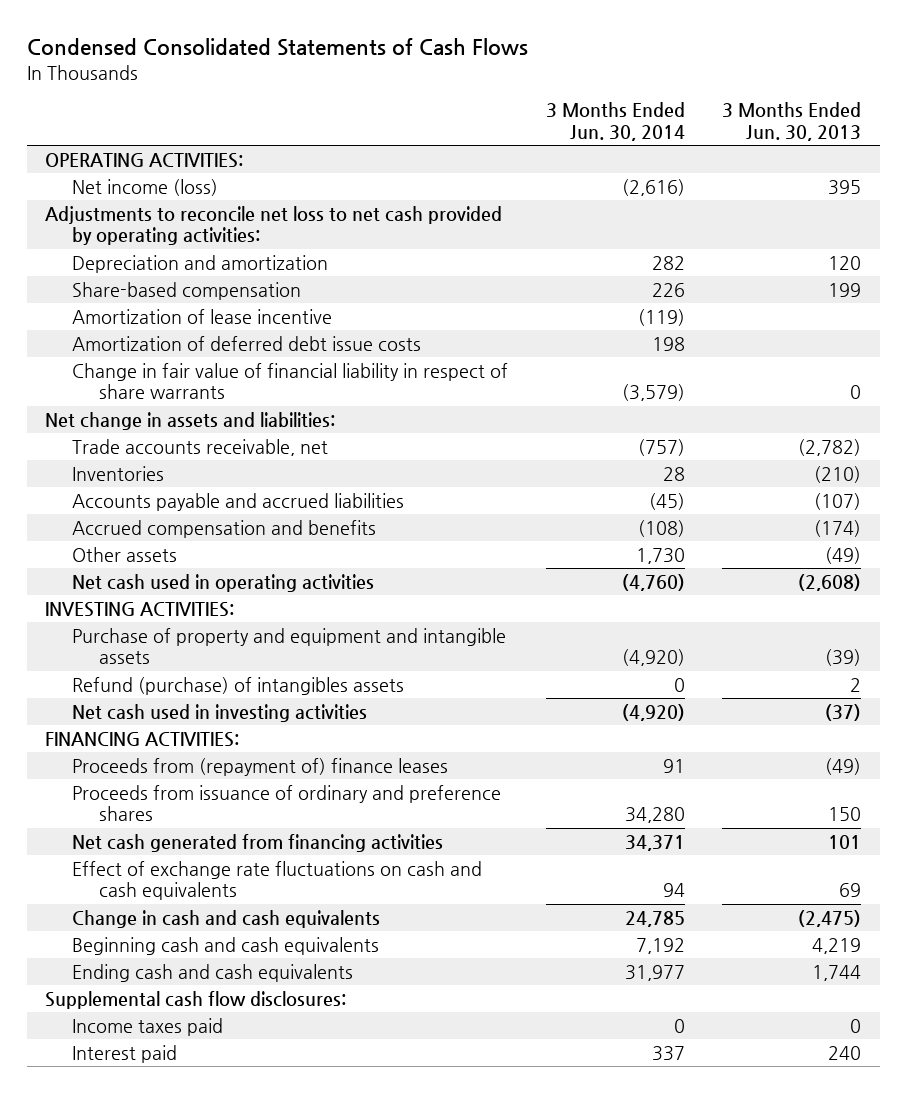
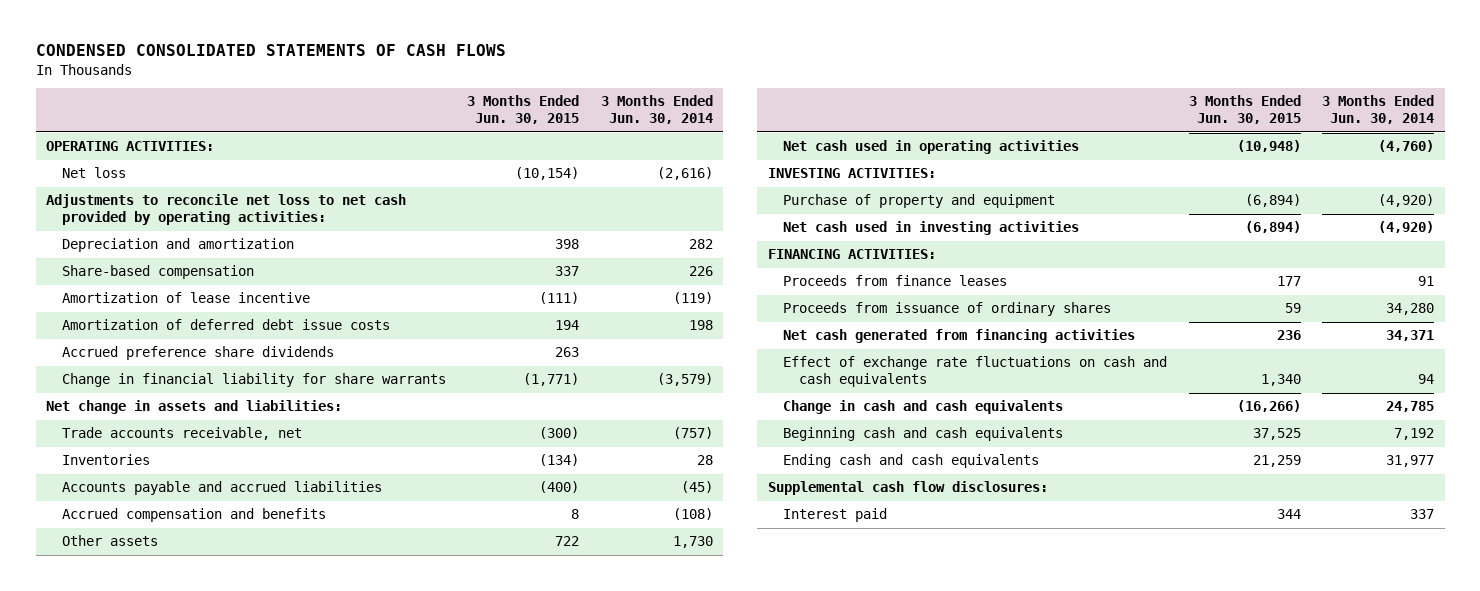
[26,38,528,57] Condensed Consolidated Statements of Cash Flows -> [35,44,506,57] CONDENSED CONSOLIDATED STATEMENTS OF CASH FLOWS
[722,102,862,141] 3 Months Ended Jun. 30, 2013 -> none
none -> [467,95,580,125] 3 Months Ended Jun. 30, 2015
[72,178,219,196] Net income (loss) -> [61,167,126,179] Net loss
none -> [61,346,334,361] Accrued preference share dividends
[72,362,509,400] Change in fair value of financial liability in respect of share warrants -> [61,373,446,388] Change in financial liability for share warrants
[72,676,405,695] Refund (purchase) of intangibles assets -> none
[72,627,507,665] Purchase of property and equipment and intangible assets -> [783,194,1056,209] Purchase of property and equipment
[72,757,449,776] Proceeds from (repayment of) finance leases -> [783,275,1008,287] Proceeds from finance leases
[72,784,502,822] Proceeds from issuance of ordinary and preference shares -> [783,302,1112,317] Proceeds from issuance of ordinary shares
[72,1017,224,1036] Income taxes paid -> none

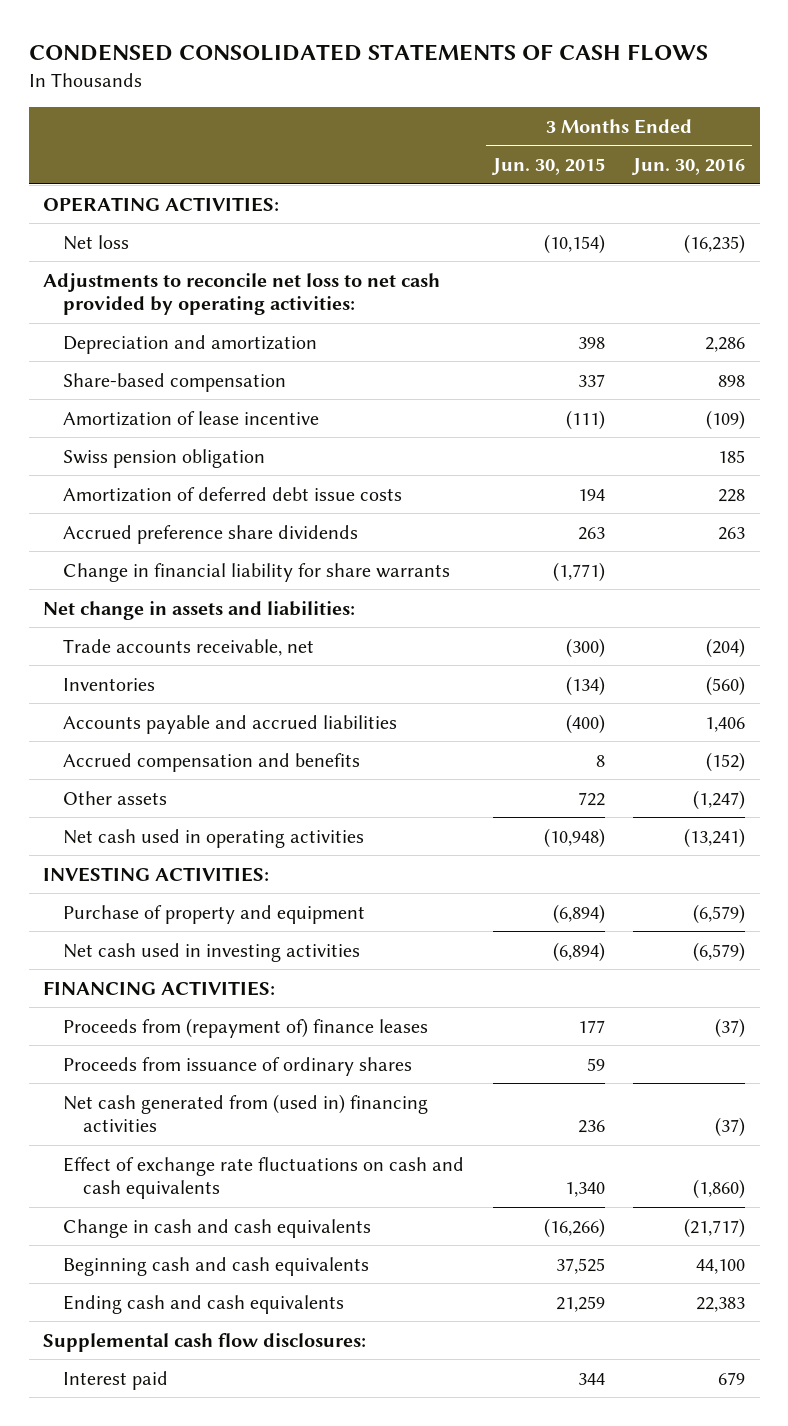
[600,95,713,125] 3 Months Ended Jun. 30, 2014 -> none
none -> [631,158,746,176] Jun. 30, 2016
none -> [63,448,266,468] Swiss pension obligation
[783,275,1008,287] Proceeds from finance leases -> [63,1017,429,1038] Proceeds from (repayment of) finance leases
[783,329,1136,344] Net cash generated from financing activities -> [63,1093,429,1133] Net cash generated from (used in) financing activities

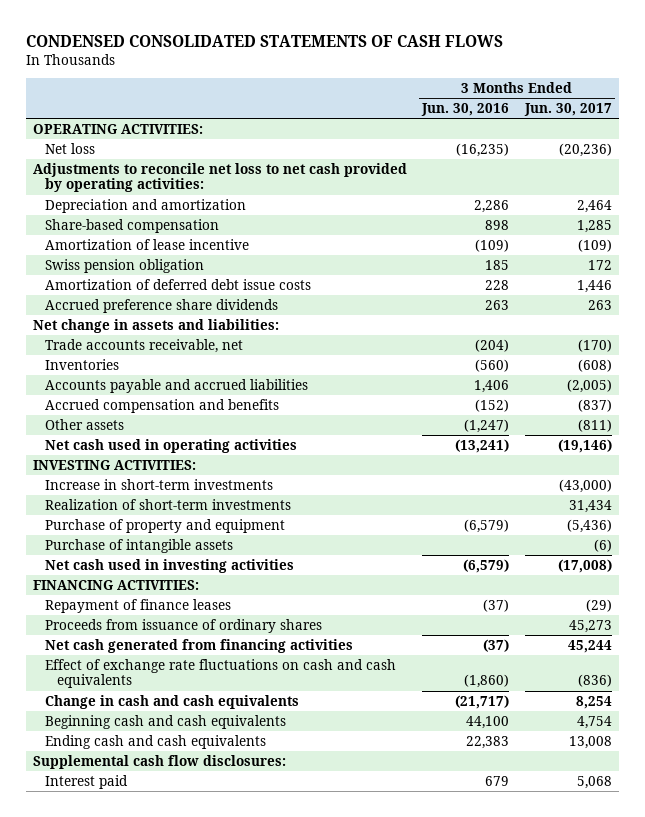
[490,158,605,176] Jun. 30, 2015 -> none
none -> [523,103,612,117] Jun. 30, 2017
[63,562,451,582] Change in financial liability for share warrants -> none
none -> [45,478,274,490] Increase in short-term investments
none -> [45,498,292,510] Realization of short-term investments
none -> [45,538,234,553] Purchase of intangible assets
[63,1017,429,1038] Proceeds from (repayment of) finance leases -> [45,598,232,613] Repayment of finance leases
[63,1093,429,1133] Net cash generated from (used in) financing activities -> [45,638,354,653] Net cash generated from financing activities

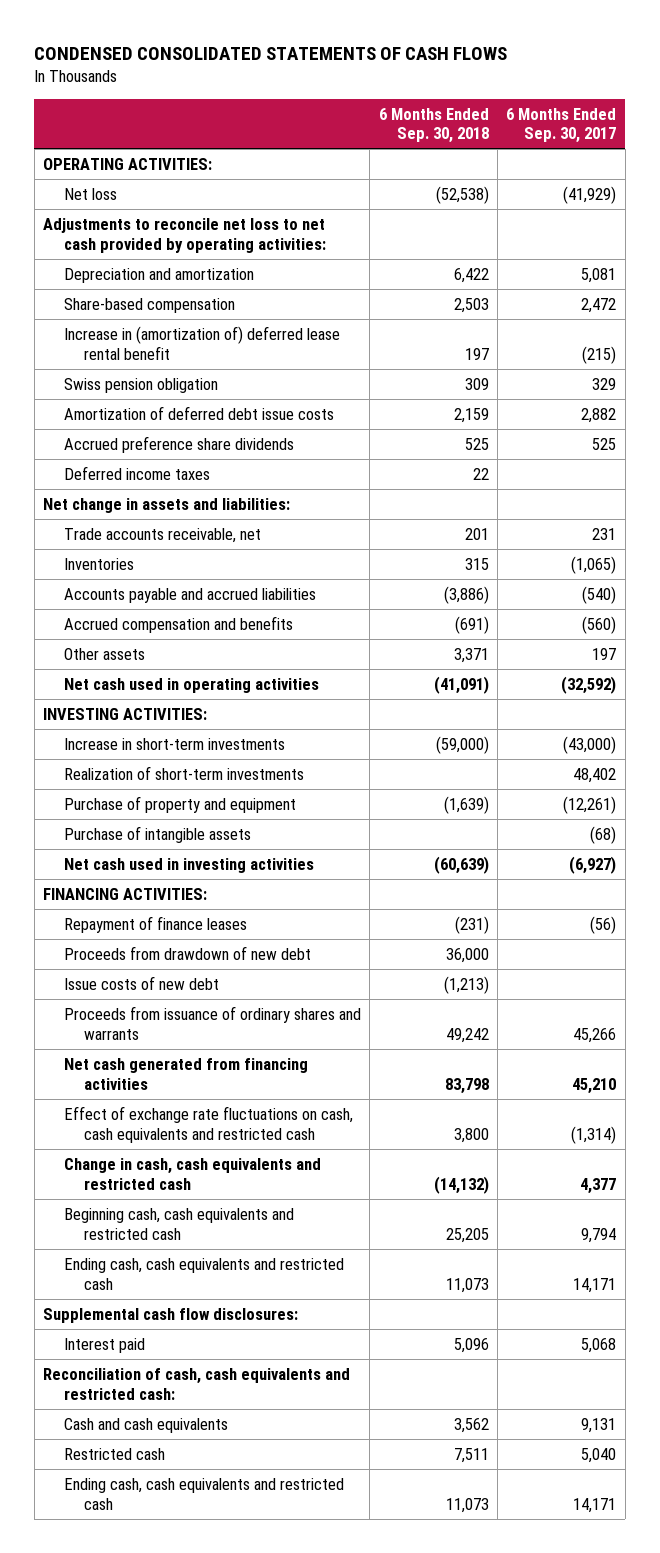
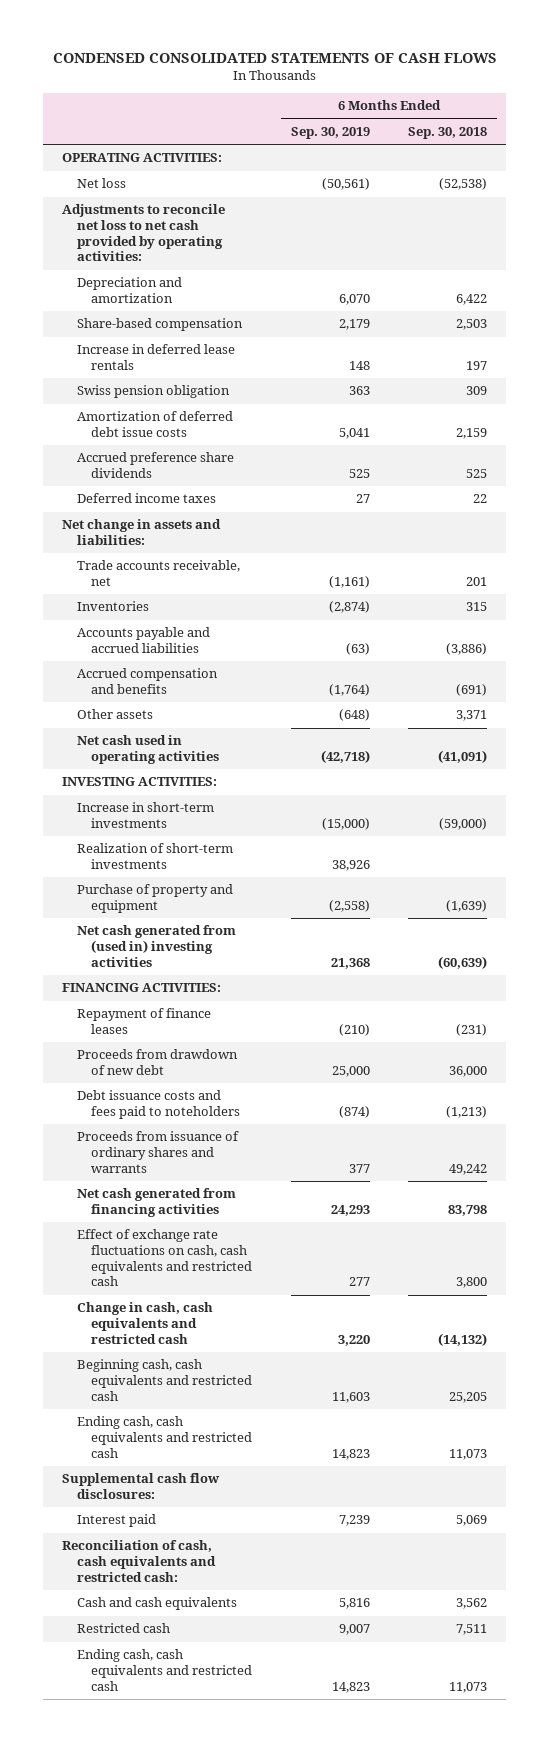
[506,107,617,144] 6 Months Ended Sep. 30, 2017 -> none
none -> [290,126,370,139] Sep. 30, 2019
[63,325,340,360] Increase in (amortization of) deferred lease rental benefit -> [76,344,235,371] Increase in deferred lease rentals
[63,825,251,843] Purchase of intangible assets -> none
[63,857,314,873] Net cash used in investing activities -> [76,925,236,967] Net cash generated from (used in) investing activities
[63,975,219,990] Issue costs of new debt -> [76,1090,241,1120] Debt issuance costs and fees paid to noteholders
[453,1337,489,1353] 5,096 -> [455,1515,487,1527] 5,069

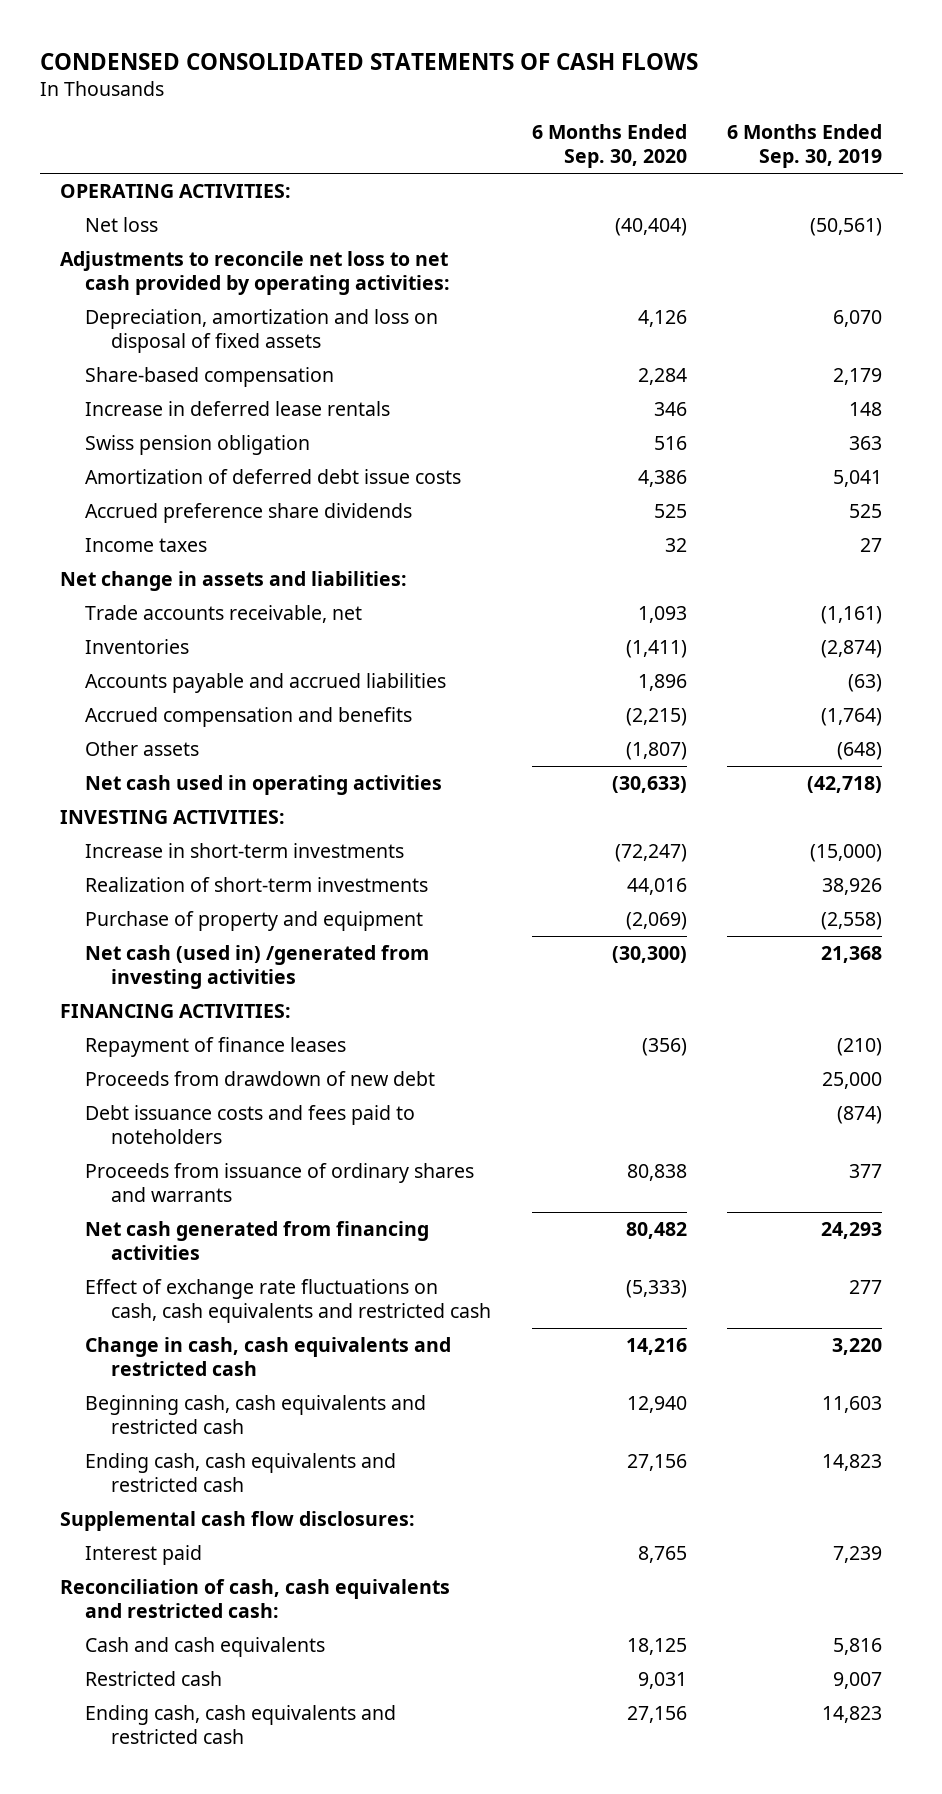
[407,126,487,139] Sep. 30, 2018 -> none
none -> [531,124,687,169] 6 Months Ended Sep. 30, 2020
[76,277,182,304] Depreciation and amortization -> none
none -> [85,308,439,353] Depreciation, amortization and loss on disposal of fixed assets
[76,493,216,504] Deferred income taxes -> [85,537,208,552] Income taxes
[76,925,236,967] Net cash generated from (used in) investing activities -> [85,944,430,989] Net cash (used in) /generated from investing activities

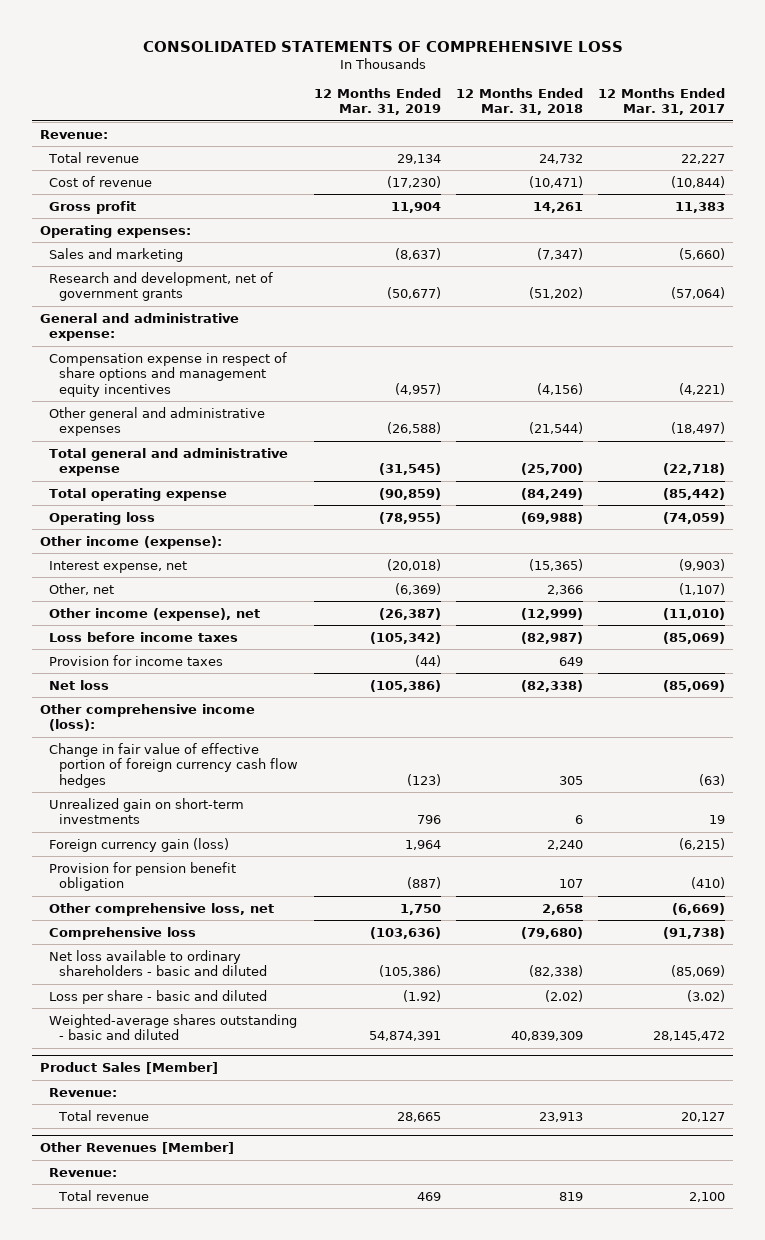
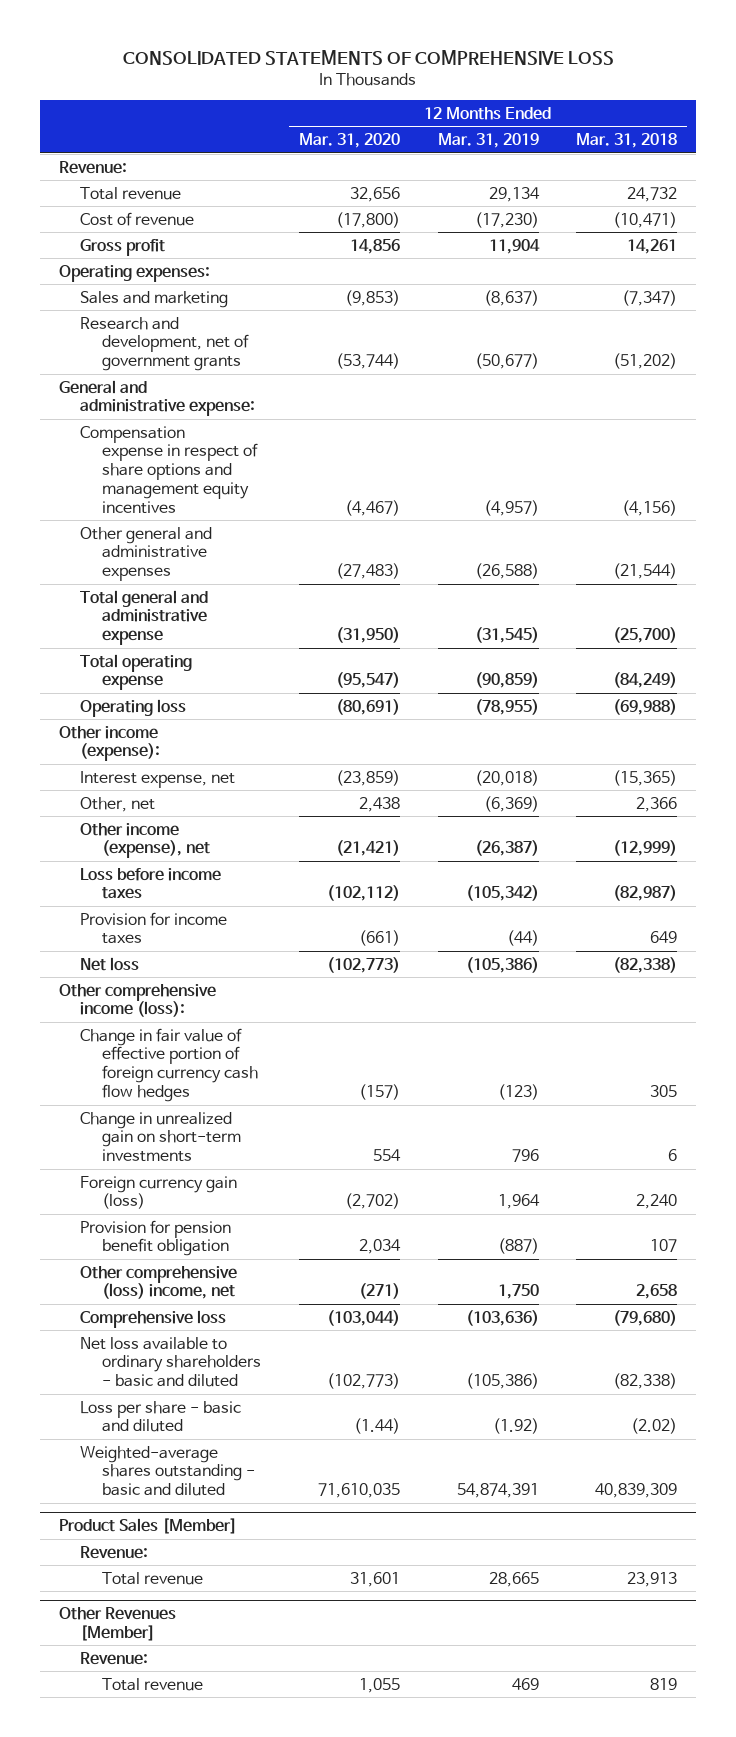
[598,87,726,116] 12 Months Ended Mar. 31, 2017 -> none
none -> [298,133,400,149] Mar. 31, 2020
[49,797,245,825] Unrealized gain on short-term investments -> [80,1111,241,1163] Change in unrealized gain on short-term investments
[49,902,275,916] Other comprehensive loss, net -> [80,1265,238,1300] Other comprehensive (loss) income, net

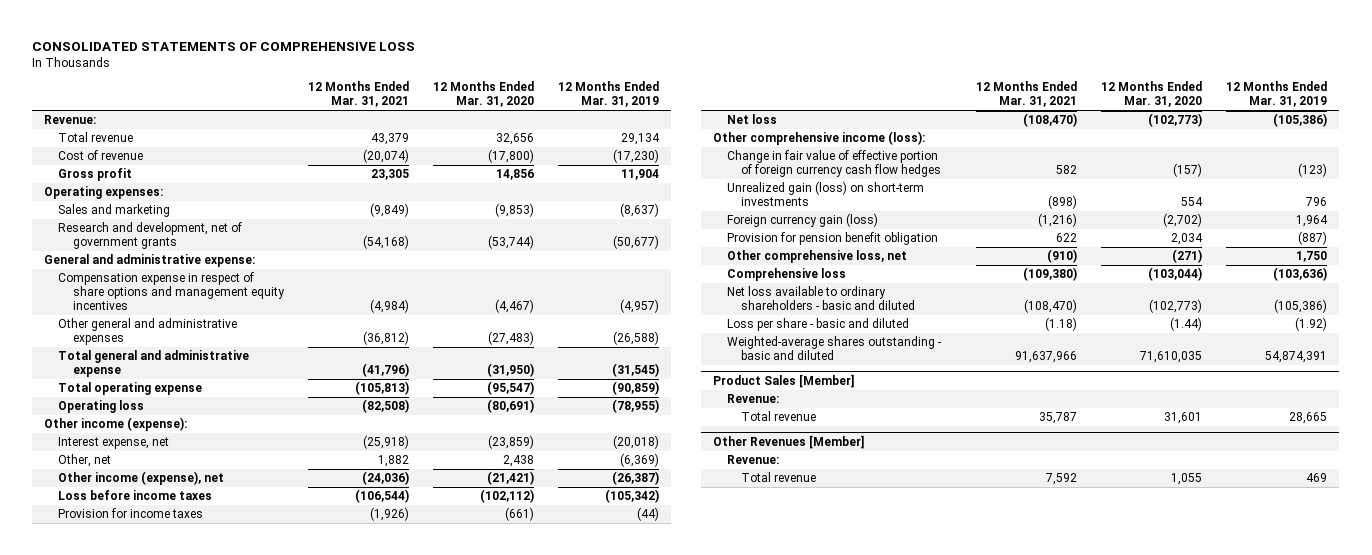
[576,133,678,149] Mar. 31, 2018 -> none
none -> [307,81,409,108] 12 Months Ended Mar. 31, 2021
[80,1111,241,1163] Change in unrealized gain on short-term investments -> [726,181,924,207] Unrealized gain (loss) on short-term investments
[80,1265,238,1300] Other comprehensive (loss) income, net -> [726,250,907,264] Other comprehensive loss, net

